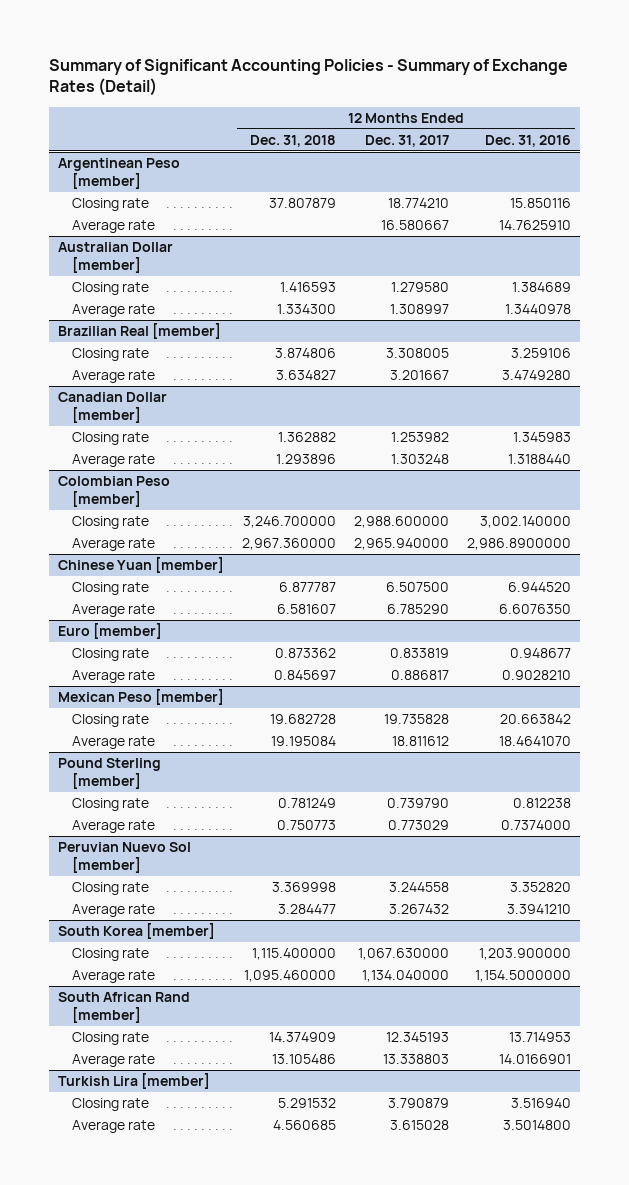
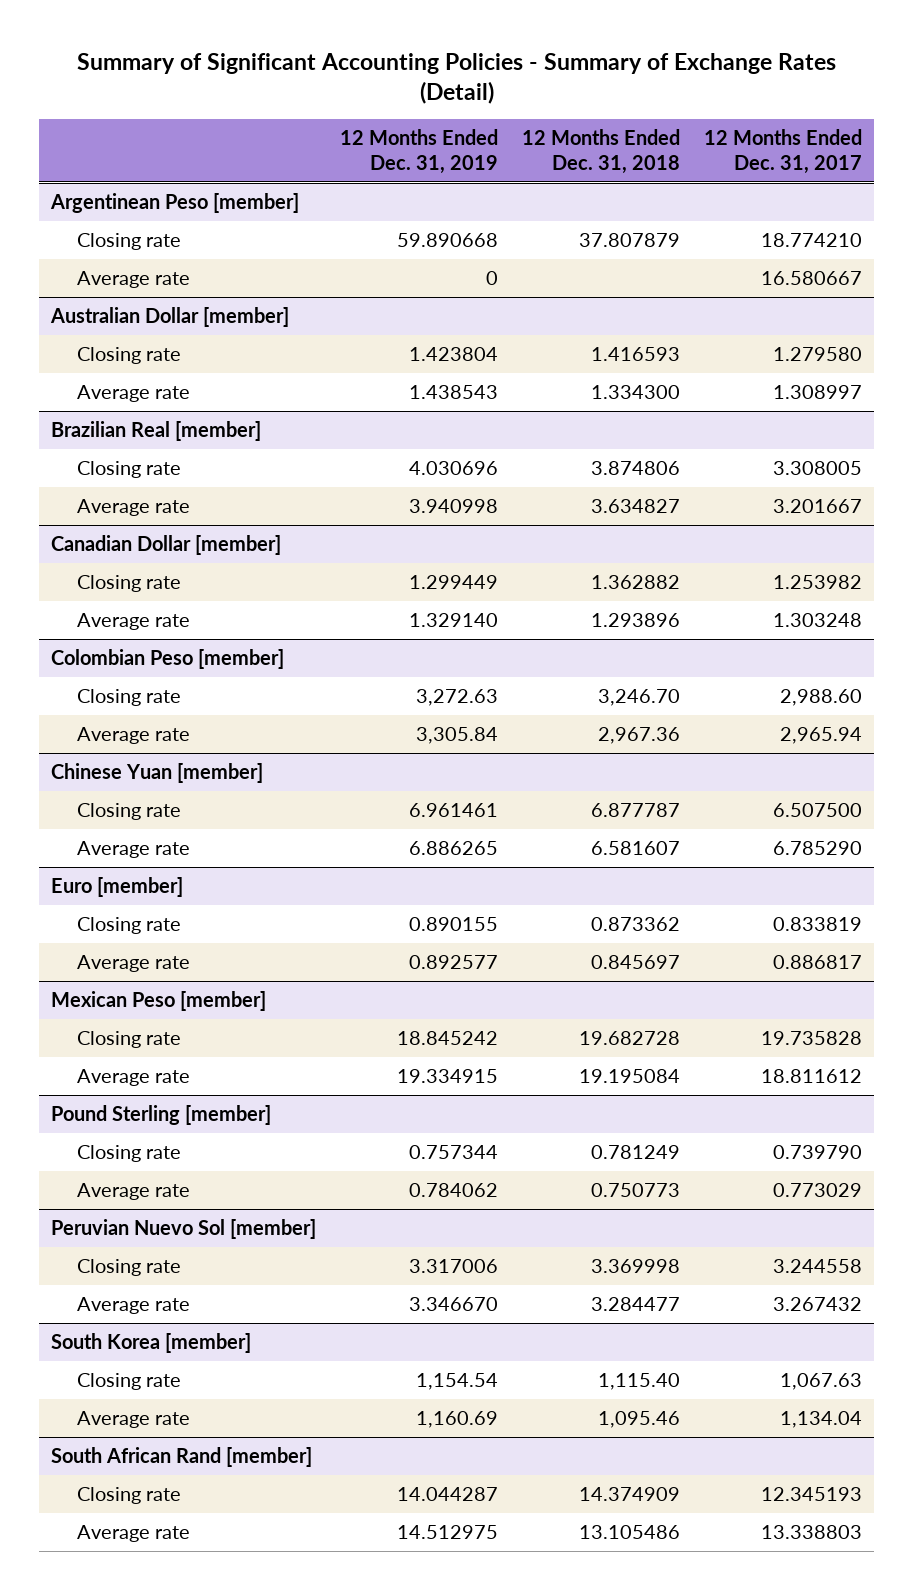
[484,134,571,147] Dec. 31, 2016 -> none
none -> [340,129,499,174] 12 Months Ended Dec. 31, 2019
[242,516,336,529] 3,246.700000 -> [598,688,681,706] 3,246.70
[353,516,449,529] 2,988.600000 -> [780,688,863,706] 2,988.60
[241,538,336,551] 2,967.360000 -> [598,726,681,744] 2,967.36
[353,538,449,551] 2,965.940000 -> [780,726,863,744] 2,965.94
[251,948,336,961] 1,115.400000 -> [598,1372,681,1390] 1,115.40
[357,948,449,961] 1,067.630000 -> [780,1372,863,1390] 1,067.63
[243,970,336,983] 1,095.460000 -> [598,1410,681,1428] 1,095.46
[361,970,449,983] 1,134.040000 -> [780,1410,863,1428] 1,134.04
[57,1073,210,1090] Turkish Lira [member] -> none
[71,1098,149,1112] Closing rate -> none
[71,1120,155,1134] Average rate -> none

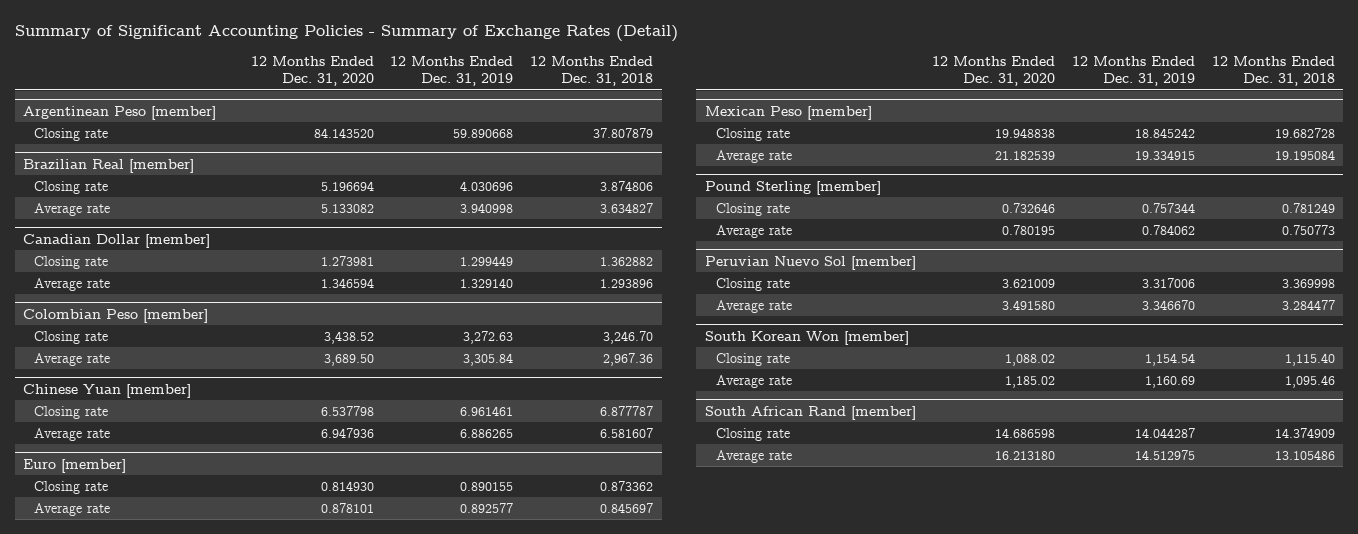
[704,129,863,174] 12 Months Ended Dec. 31, 2017 -> none
none -> [250,55,374,87] 12 Months Ended Dec. 31, 2020
[77,270,191,288] Average rate -> none
[50,306,290,327] Australian Dollar [member] -> none
[77,346,182,364] Closing rate -> none
[77,384,191,402] Average rate -> none
[51,1332,252,1353] South Korea [member] -> [704,330,909,345] South Korean Won [member]

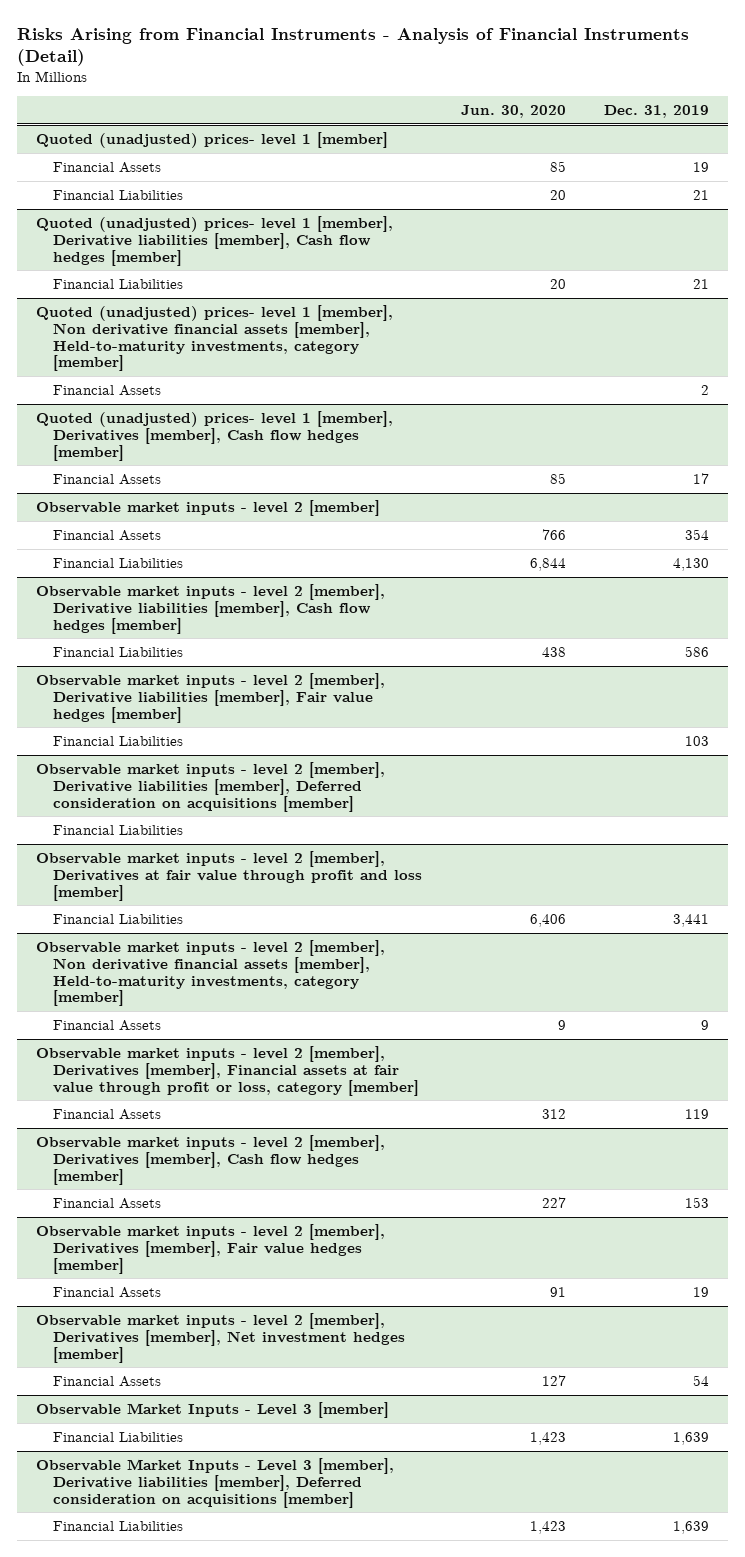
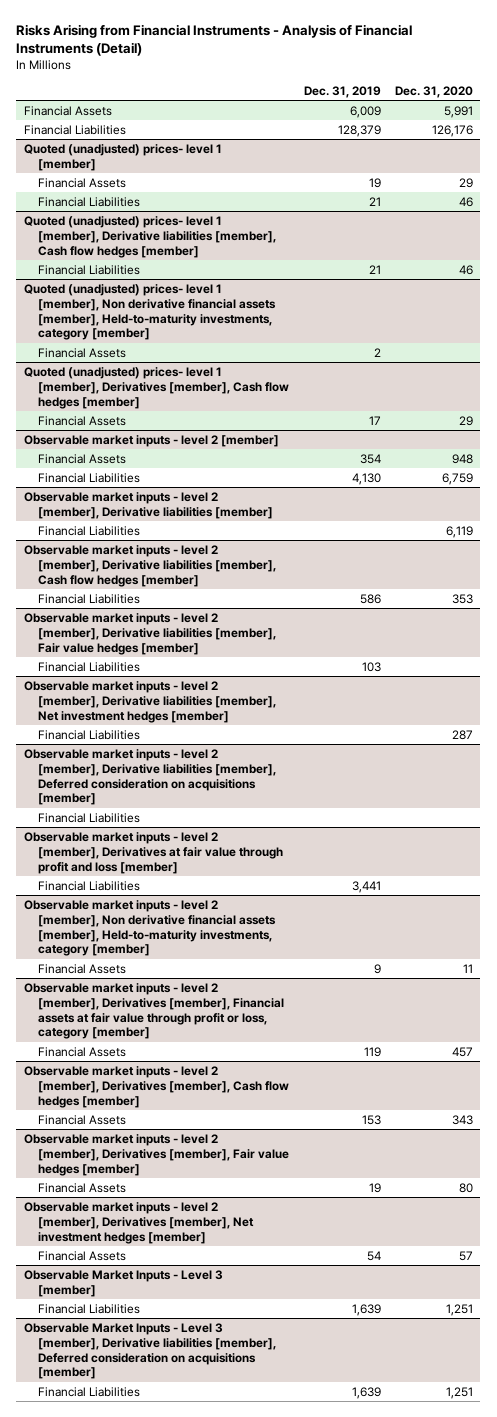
[460,104,566,118] Jun. 30, 2020 -> none
none -> [395,85,474,98] Dec. 31, 2020
none -> [23,105,112,116] Financial Assets
none -> [23,124,126,135] Financial Liabilities
none -> [23,491,273,519] Observable market inputs - level 2 [member], Derivative liabilities [member]
none -> [37,525,140,536] Financial Liabilities
none -> [23,680,276,723] Observable market inputs - level 2 [member], Derivative liabilities [member], Net investment hedges [member]
none -> [37,729,140,740] Financial Liabilities

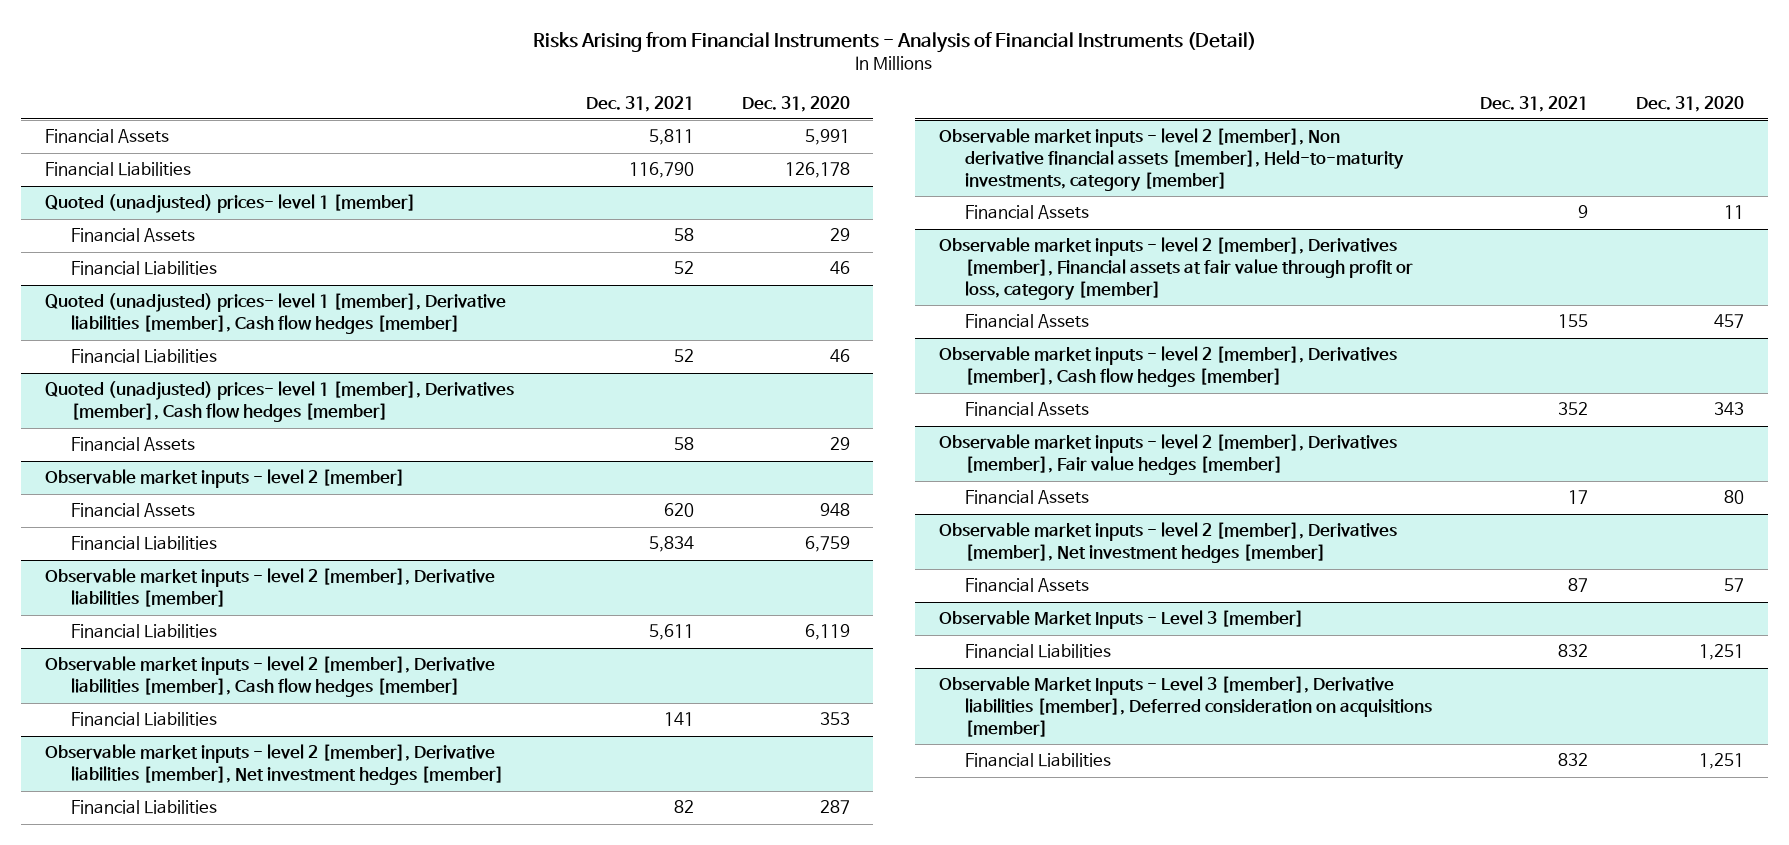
[303,85,381,98] Dec. 31, 2019 -> none
none -> [585,95,694,112] Dec. 31, 2021
[432,124,474,137] 126,176 -> [784,162,850,179] 126,178
[23,283,276,341] Quoted (unadjusted) prices- level 1 [member], Non derivative financial assets [member], Held-to-maturity investments, category [member] -> none
[37,347,126,358] Financial Assets -> none
[23,612,276,655] Observable market inputs - level 2 [member], Derivative liabilities [member], Fair value hedges [member] -> none
[37,661,140,672] Financial Liabilities -> none
[23,748,276,806] Observable market inputs - level 2 [member], Derivative liabilities [member], Deferred consideration on acquisitions [member] -> none
[37,812,140,823] Financial Liabilities -> none
[23,831,283,874] Observable market inputs - level 2 [member], Derivatives at fair value through profit and loss [member] -> none
[37,880,140,891] Financial Liabilities -> none

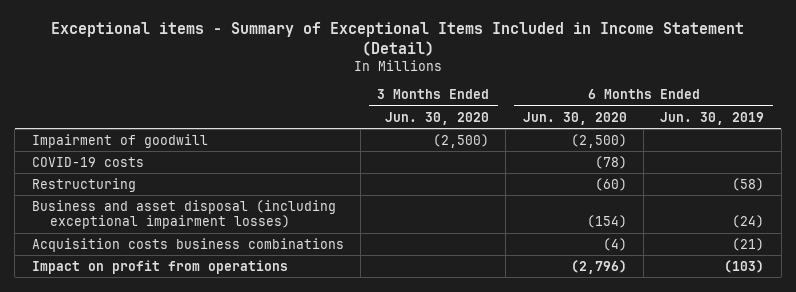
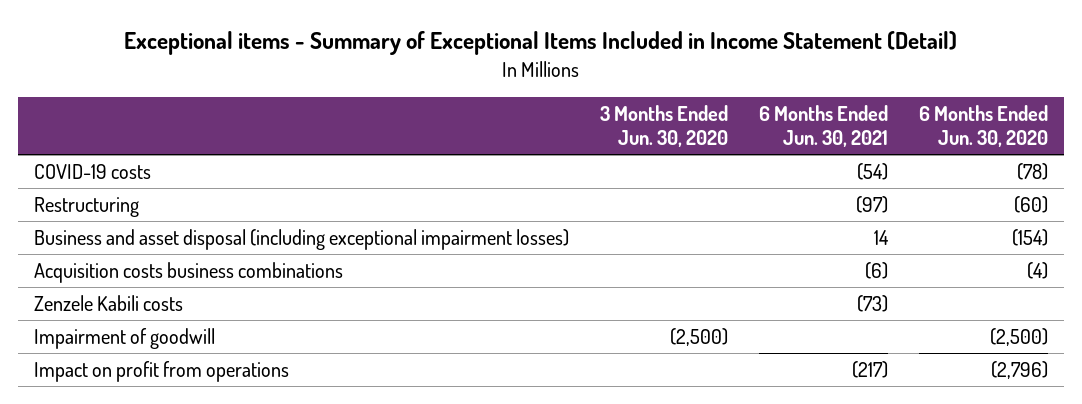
[660,111,765,125] Jun. 30, 2019 -> none
none -> [758,104,888,147] 6 Months Ended Jun. 30, 2021
none -> [33,294,183,311] Zenzele Kabili costs
[31,133,208,148] Impairment of goodwill -> [33,327,215,349] Impairment of goodwill

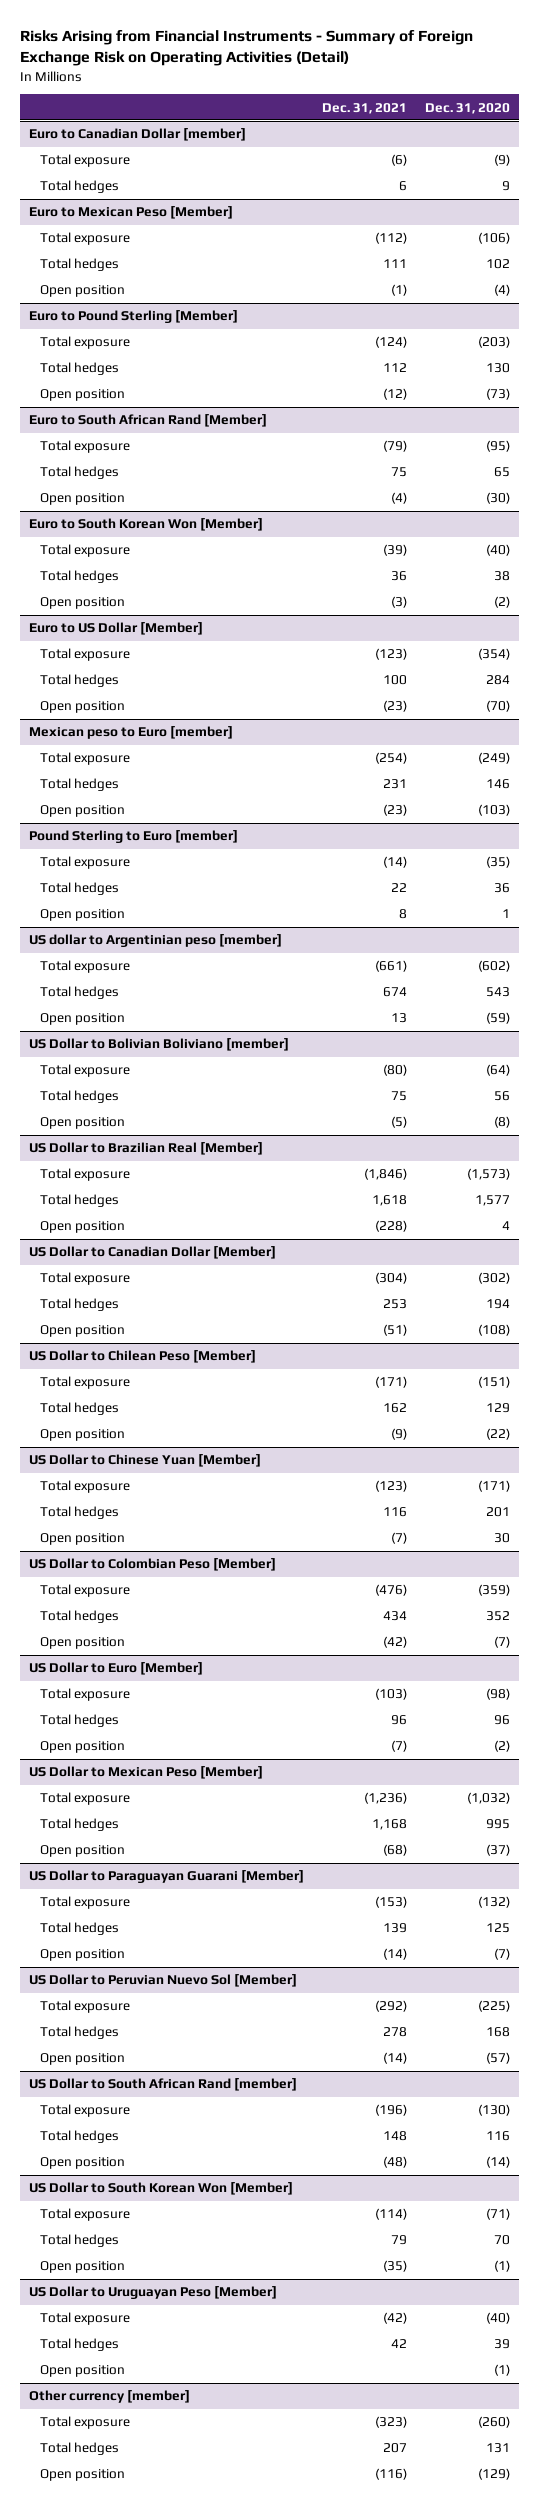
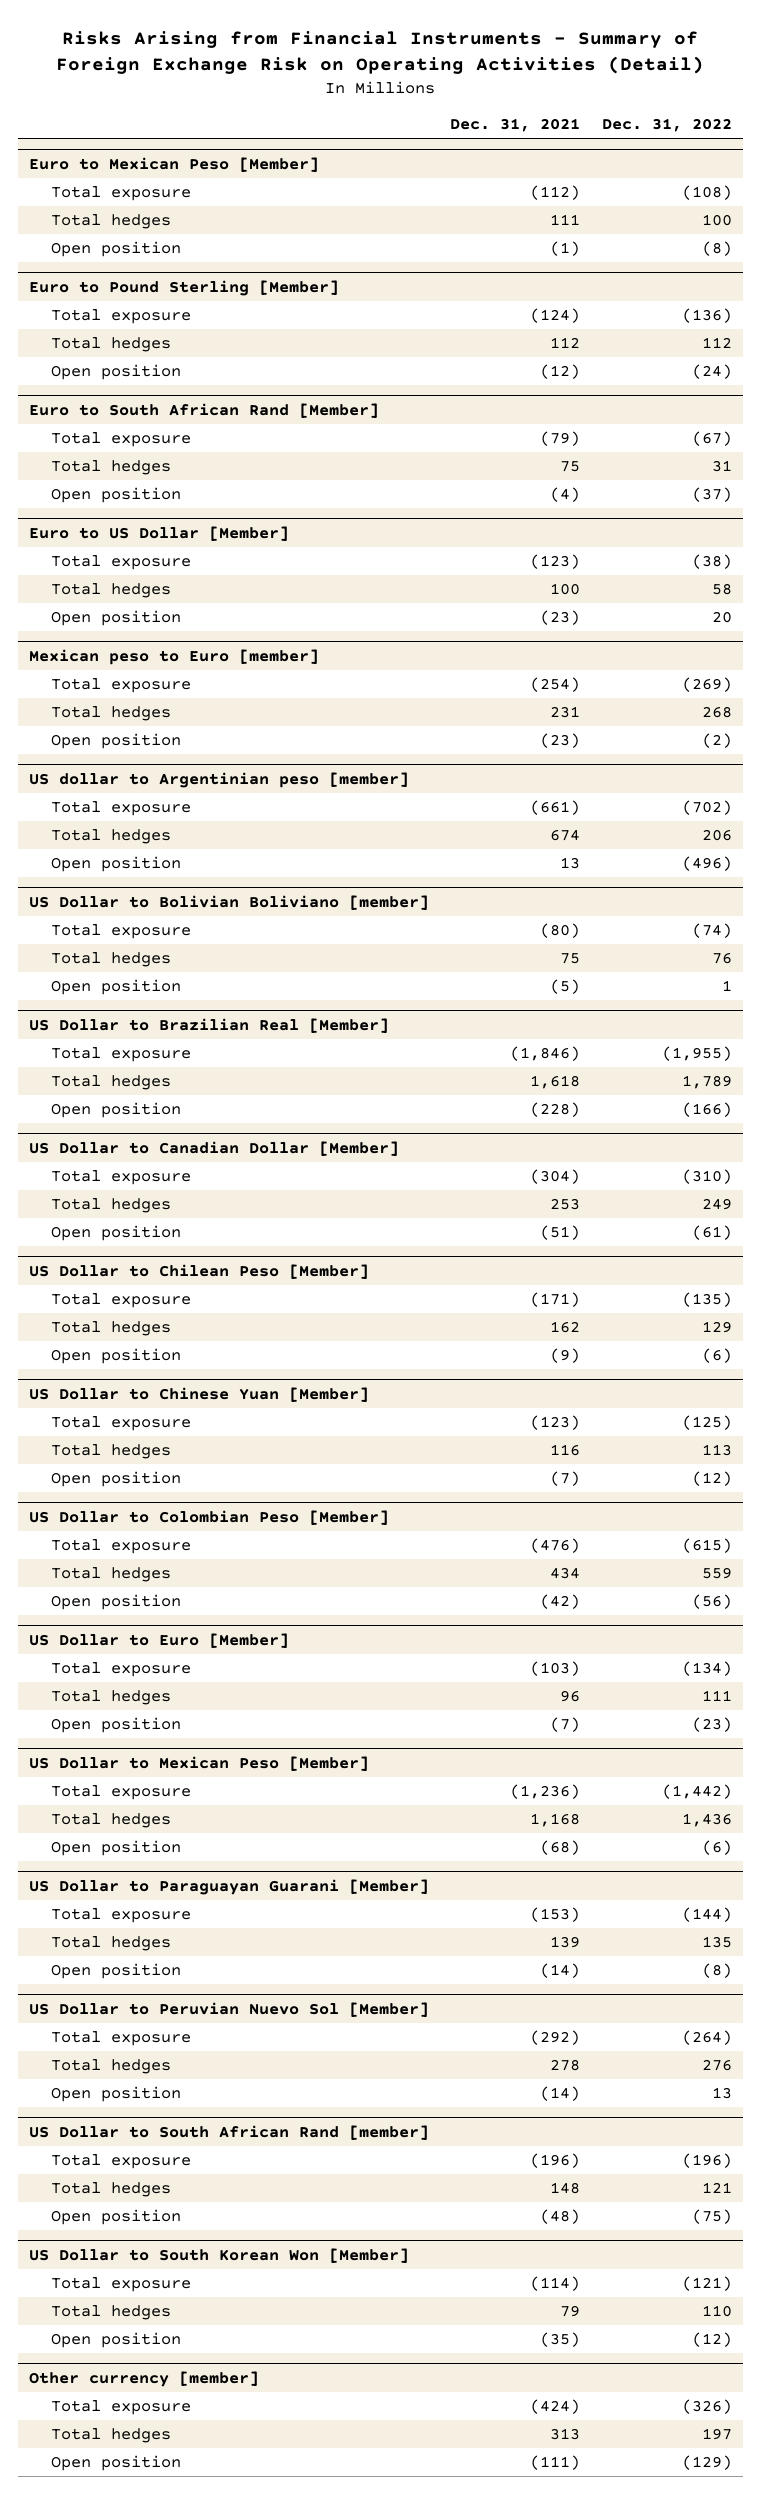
[425,102,511,114] Dec. 31, 2020 -> none
none -> [602,117,733,132] Dec. 31, 2022
[28,128,246,142] Euro to Canadian Dollar [member] -> none
[40,154,131,168] Total exposure -> none
[40,180,120,194] Total hedges -> none
[28,518,263,532] Euro to South Korean Won [Member] -> none
[40,544,131,558] Total exposure -> none
[40,570,120,584] Total hedges -> none
[40,597,126,610] Open position -> none
[28,830,238,844] Pound Sterling to Euro [member] -> none
[40,856,131,870] Total exposure -> none
[40,882,120,896] Total hedges -> none
[40,909,126,922] Open position -> none
[28,2286,277,2300] US Dollar to Uruguayan Peso [Member] -> none
[40,2312,131,2326] Total exposure -> none
[40,2338,120,2352] Total hedges -> none
[40,2365,126,2378] Open position -> none
[375,2416,408,2429] (323) -> [530,2399,581,2415] (424)
[383,2443,408,2454] 207 -> [550,2428,581,2441] 313
[375,2468,408,2481] (116) -> [530,2455,581,2471] (111)

